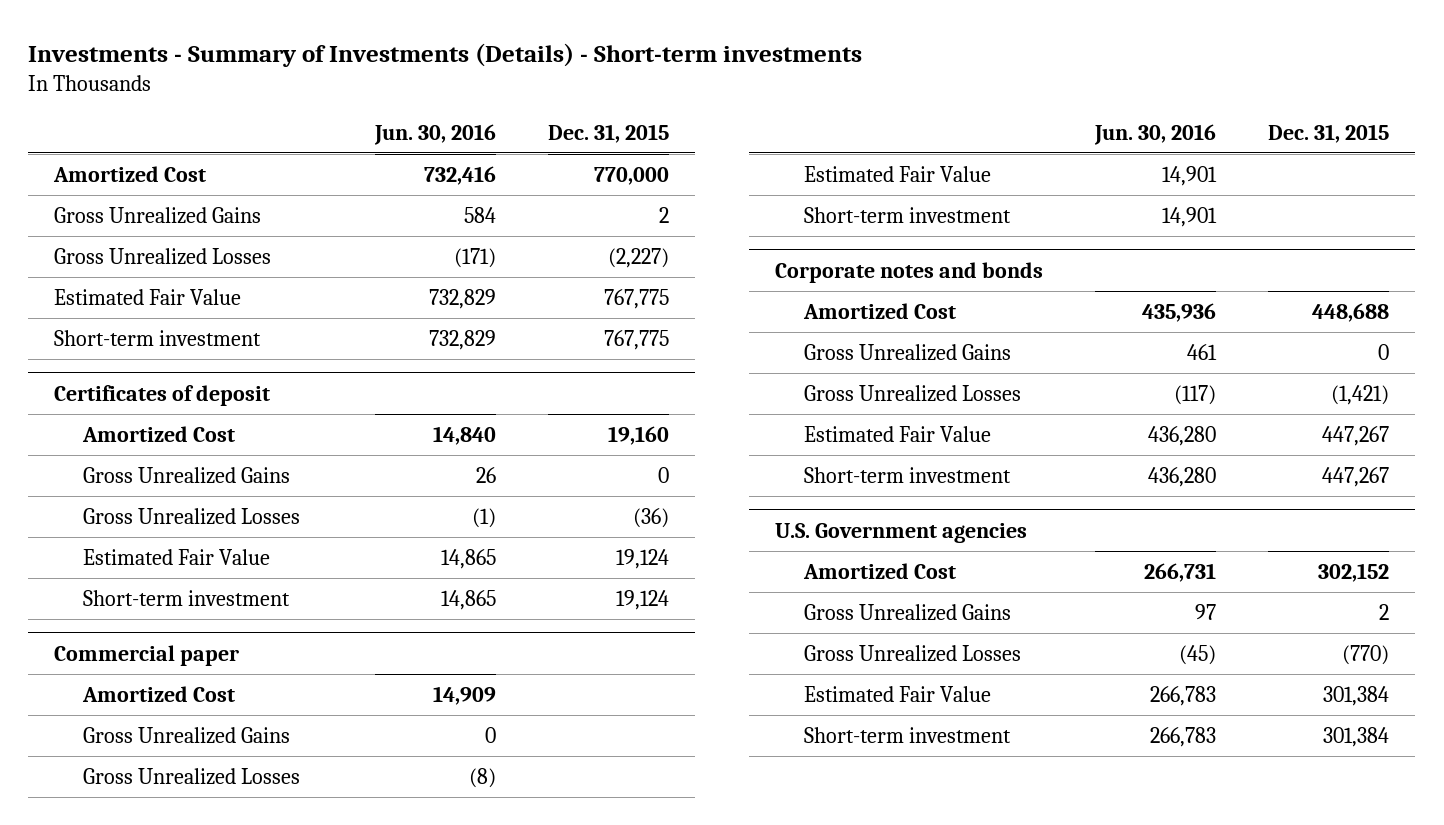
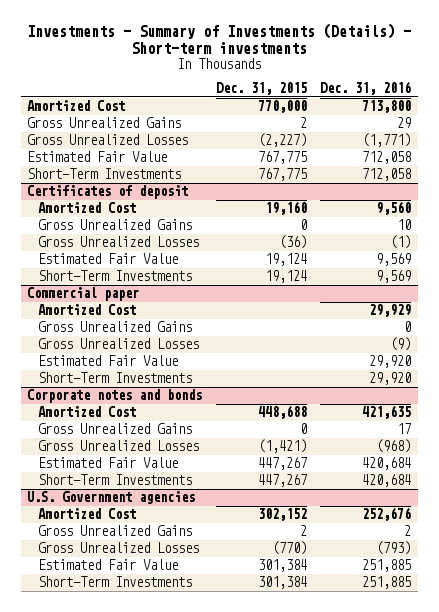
[373,123,496,145] Jun. 30, 2016 -> none
none -> [320,81,412,96] Dec. 31, 2016
[54,329,262,346] Short-term investment -> [27,168,182,180] Short-Term Investments
[83,589,291,606] Short-term investment -> [38,270,193,282] Short-Term Investments
[803,206,1011,223] Short-term investment -> [38,372,193,384] Short-Term Investments
[803,466,1011,483] Short-term investment -> [38,474,193,486] Short-Term Investments
[803,726,1011,743] Short-term investment -> [38,576,193,588] Short-Term Investments

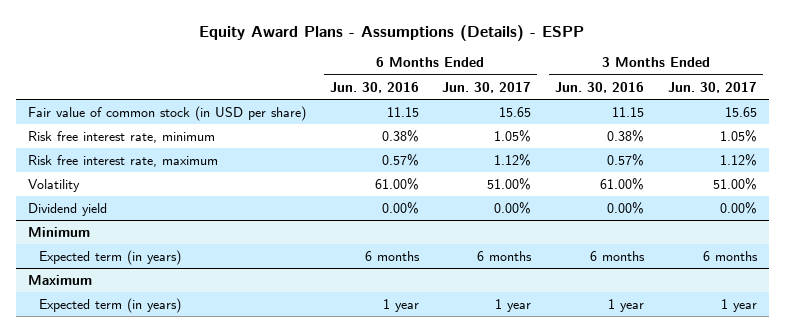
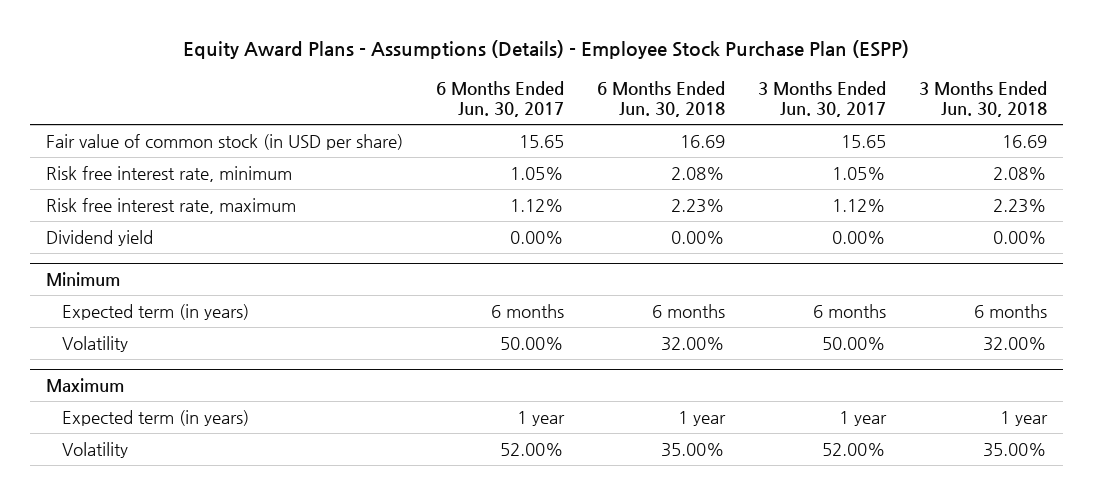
[199,24,585,41] Equity Award Plans - Assumptions (Details) - ESPP -> [183,40,910,60] Equity Award Plans - Assumptions (Details) - Employee Stock Purchase Plan (ESPP)
[329,81,419,93] Jun. 30, 2016 -> none
[554,81,644,93] Jun. 30, 2016 -> none
none -> [596,80,725,117] 6 Months Ended Jun. 30, 2018
none -> [918,80,1047,117] 3 Months Ended Jun. 30, 2018
[27,178,80,192] Volatility -> none
none -> [62,335,129,352] Volatility
none -> [62,441,129,458] Volatility

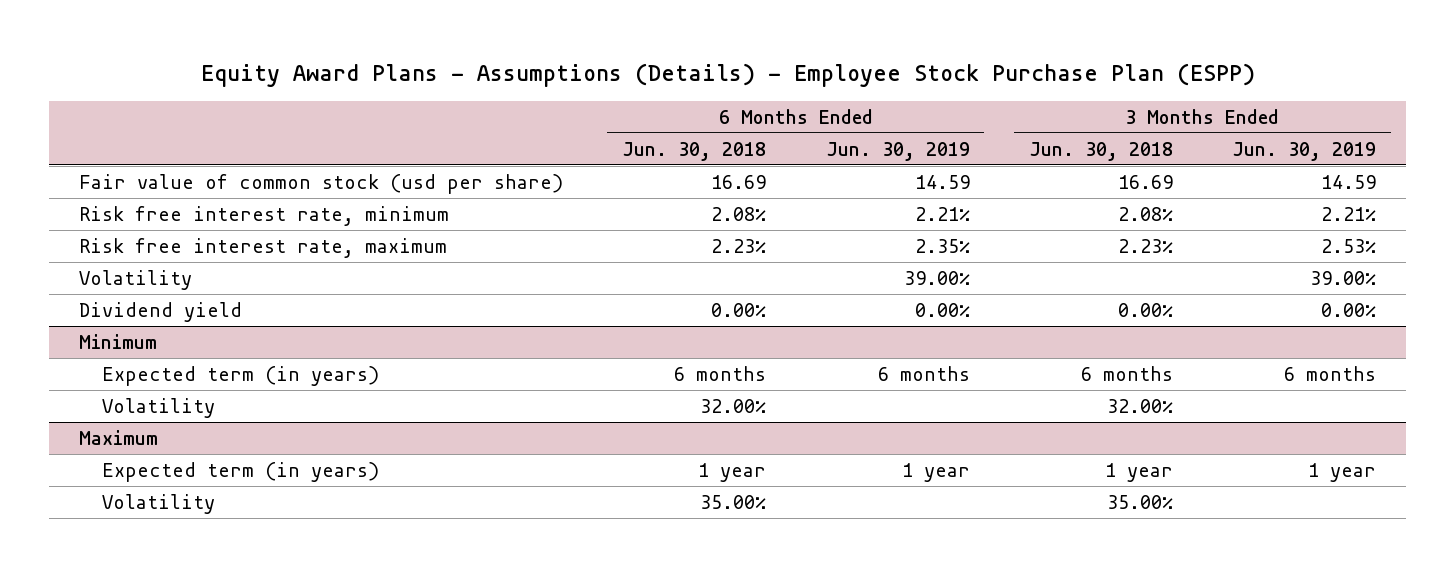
[435,80,564,117] 6 Months Ended Jun. 30, 2017 -> none
[757,80,886,117] 3 Months Ended Jun. 30, 2017 -> none
none -> [825,141,970,161] Jun. 30, 2019
none -> [1231,141,1376,161] Jun. 30, 2019
[46,133,404,150] Fair value of common stock (in USD per share) -> [79,173,564,194] Fair value of common stock (usd per share)
none -> [79,269,193,290] Volatility

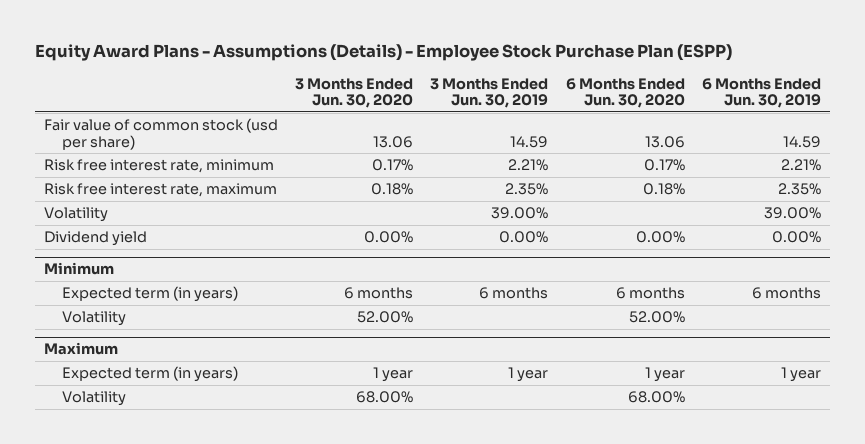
[622,141,767,161] Jun. 30, 2018 -> none
[1028,141,1173,161] Jun. 30, 2018 -> none
none -> [294,77,413,109] 3 Months Ended Jun. 30, 2020
none -> [565,77,685,109] 6 Months Ended Jun. 30, 2020
[1320,238,1376,253] 2.53% -> [505,182,549,195] 2.35%

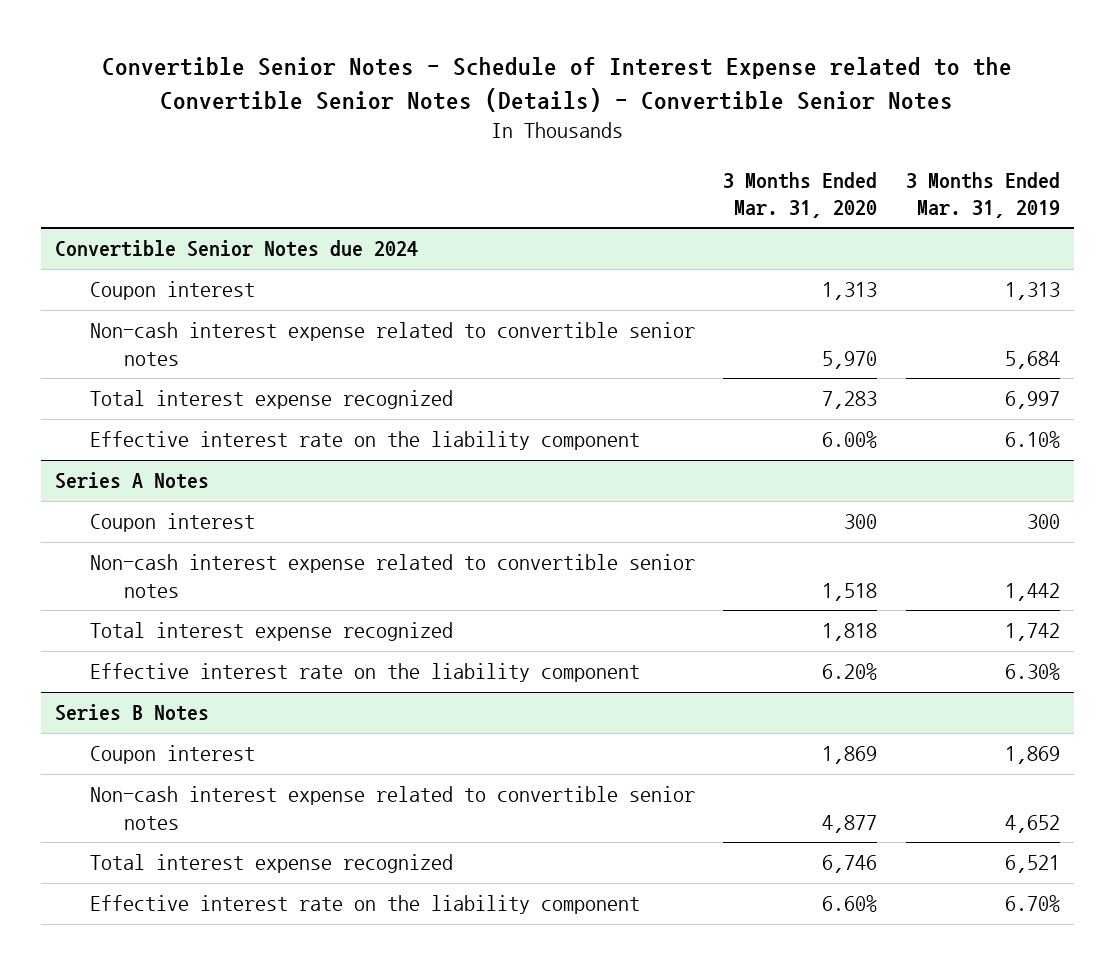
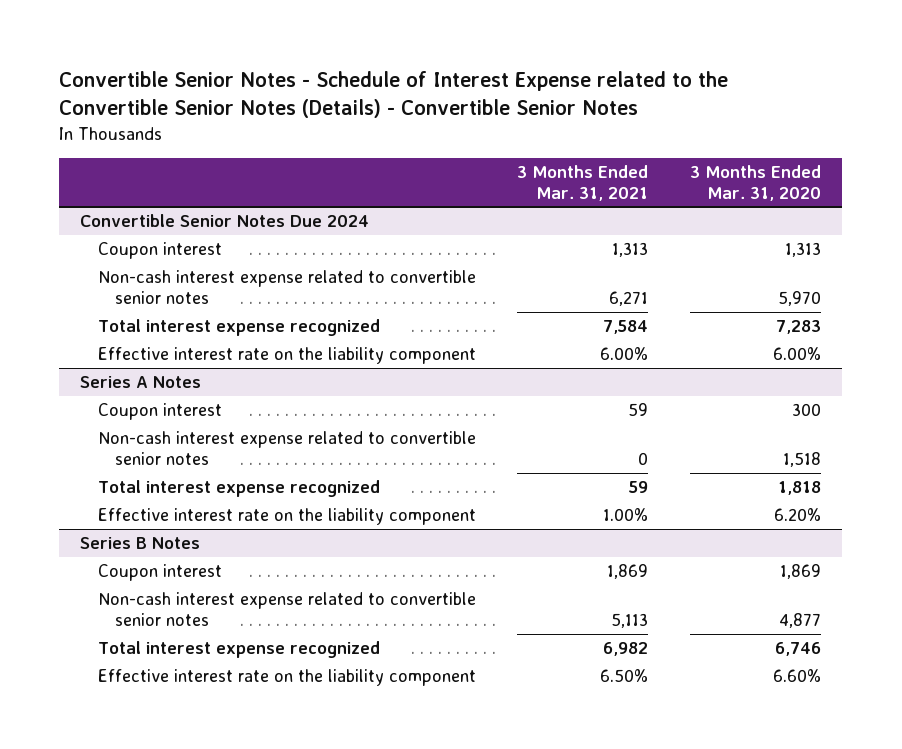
[905,171,1060,218] 3 Months Ended Mar. 31, 2019 -> none
none -> [517,164,649,201] 3 Months Ended Mar. 31, 2021
[54,240,418,258] Convertible Senior Notes due 2024 -> [80,213,370,227] Convertible Senior Notes Due 2024

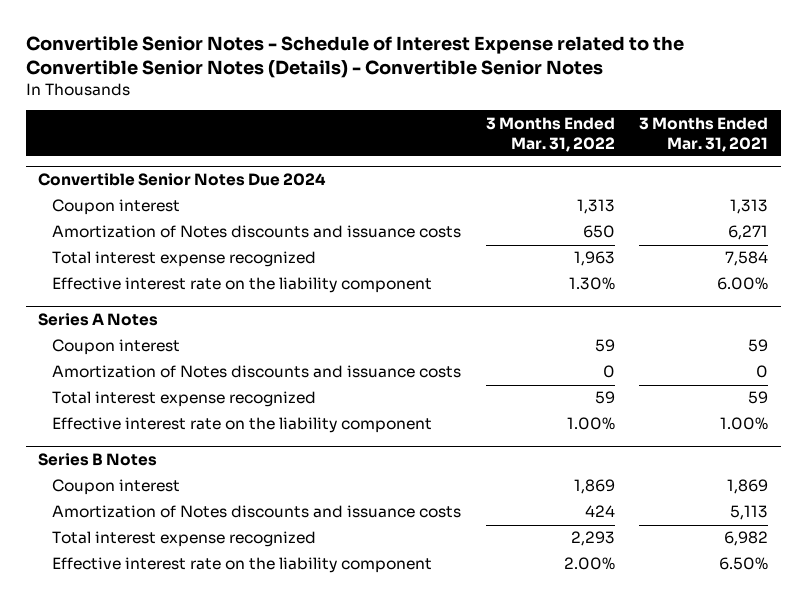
[690,164,822,201] 3 Months Ended Mar. 31, 2020 -> none
none -> [485,116,615,152] 3 Months Ended Mar. 31, 2022
[97,269,476,305] Non-cash interest expense related to convertible senior notes -> [52,225,462,239] Amortization of Notes discounts and issuance costs
[97,430,476,466] Non-cash interest expense related to convertible senior notes -> [52,365,462,379] Amortization of Notes discounts and issuance costs
[97,591,476,627] Non-cash interest expense related to convertible senior notes -> [52,505,462,519] Amortization of Notes discounts and issuance costs

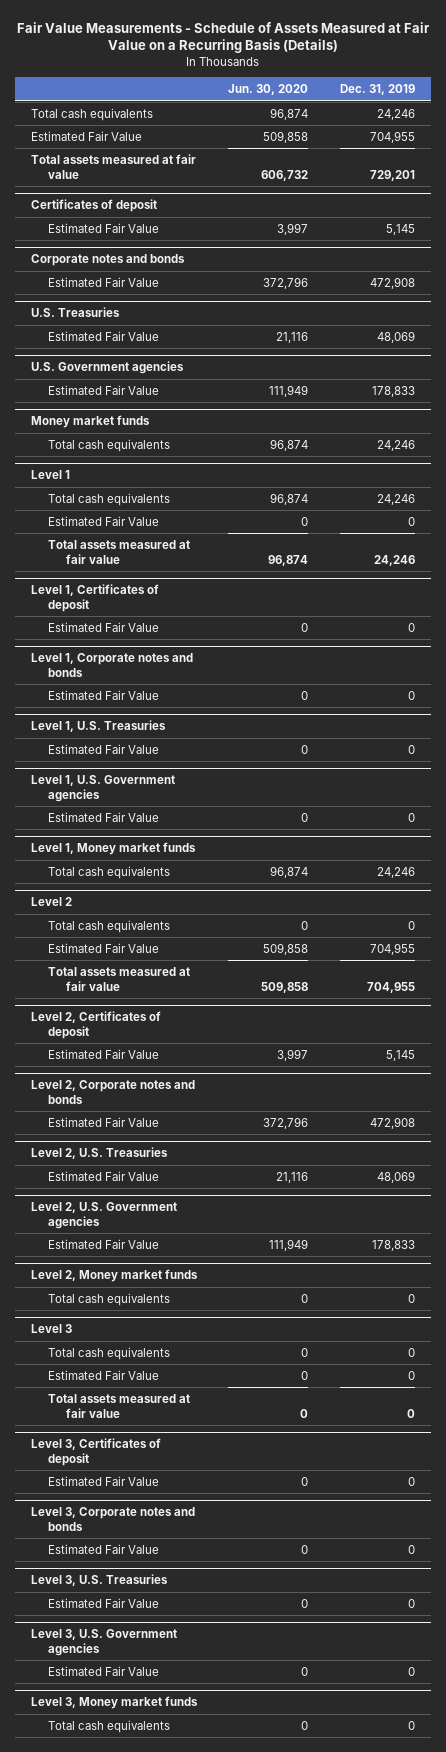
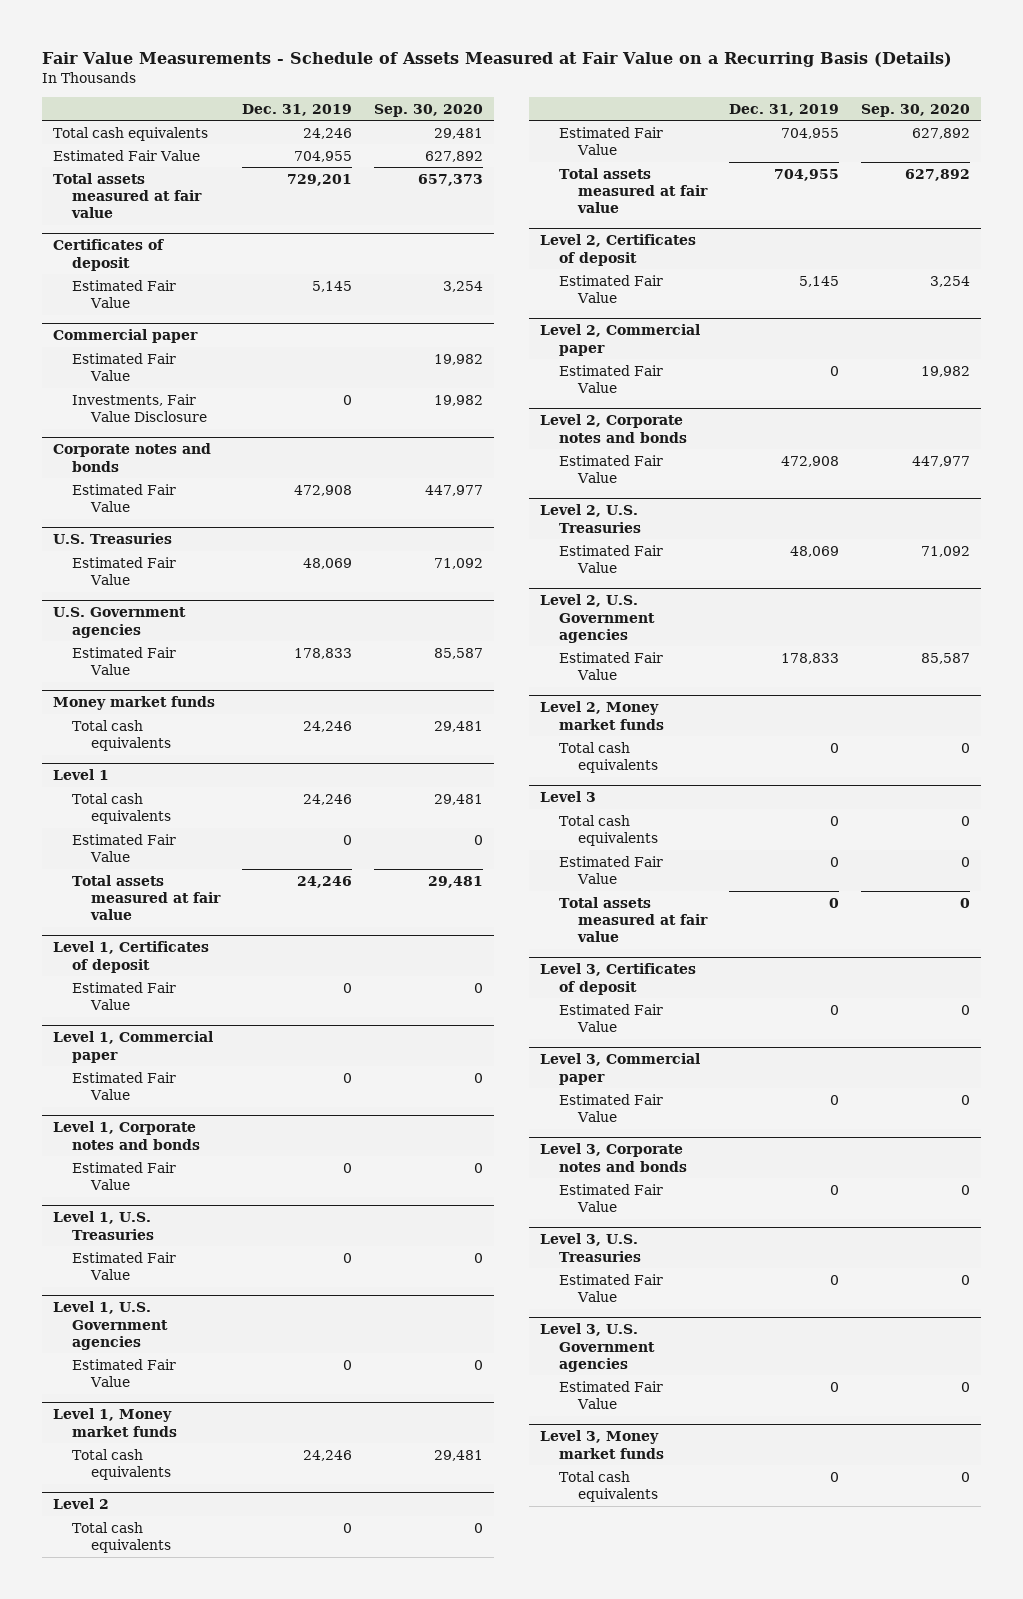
[228,84,309,96] Jun. 30, 2020 -> none
none -> [374,103,484,117] Sep. 30, 2020
none -> [53,329,199,344] Commercial paper
none -> [72,352,177,382] Estimated Fair Value
none -> [72,393,208,423] Investments, Fair Value Disclosure
none -> [53,1031,214,1063] Level 1, Commercial paper
none -> [72,1071,177,1101] Estimated Fair Value
none -> [540,324,701,356] Level 2, Commercial paper
none -> [559,364,664,394] Estimated Fair Value
none -> [540,1053,701,1085] Level 3, Commercial paper
none -> [559,1093,664,1123] Estimated Fair Value

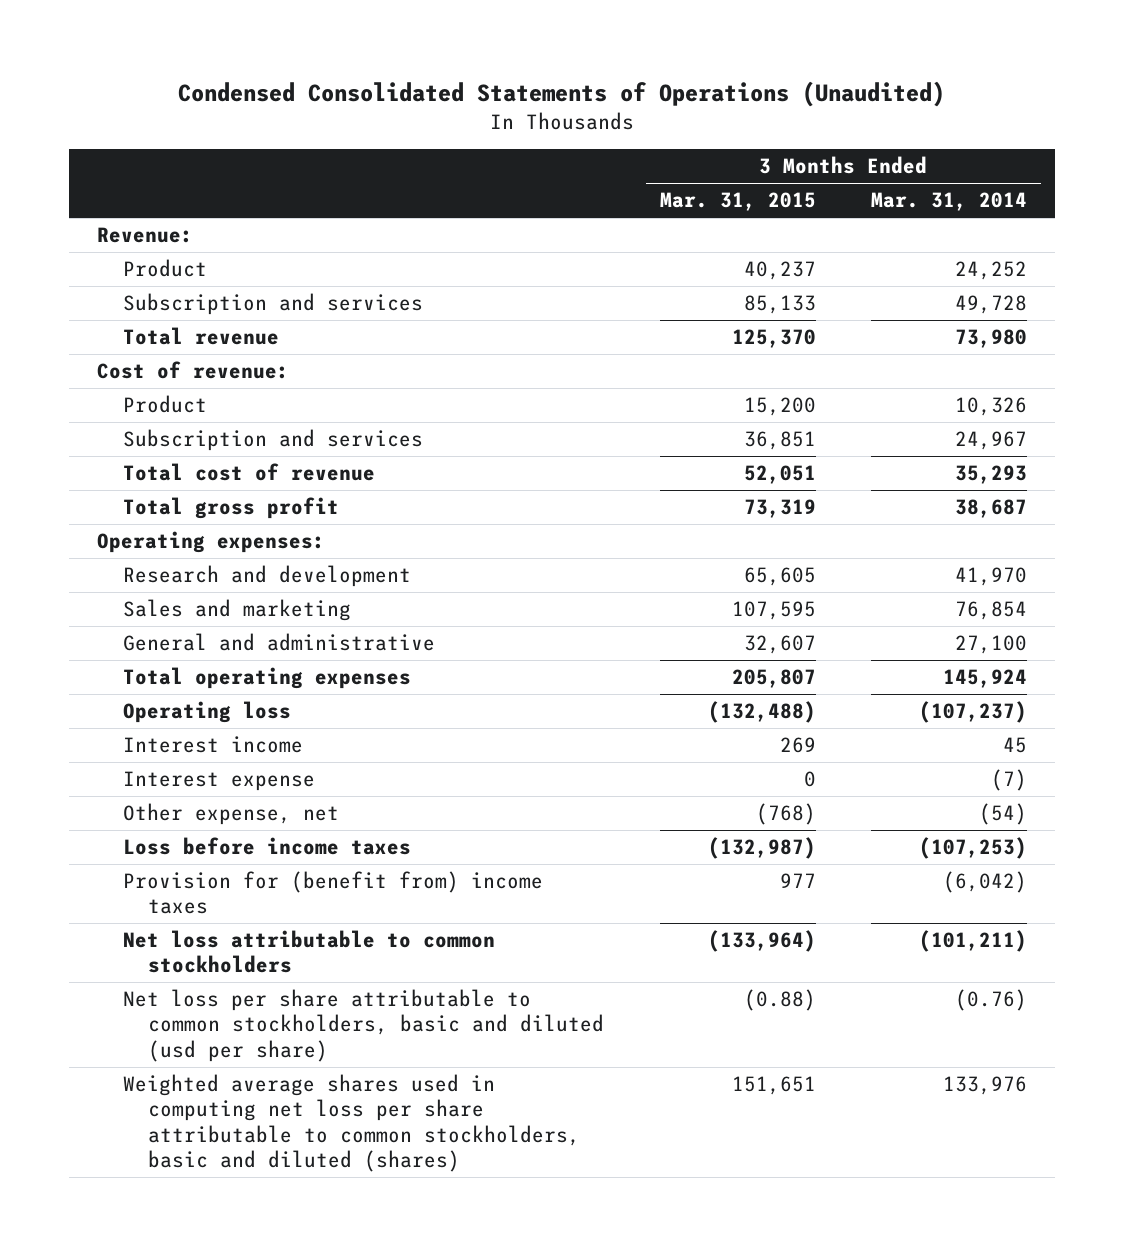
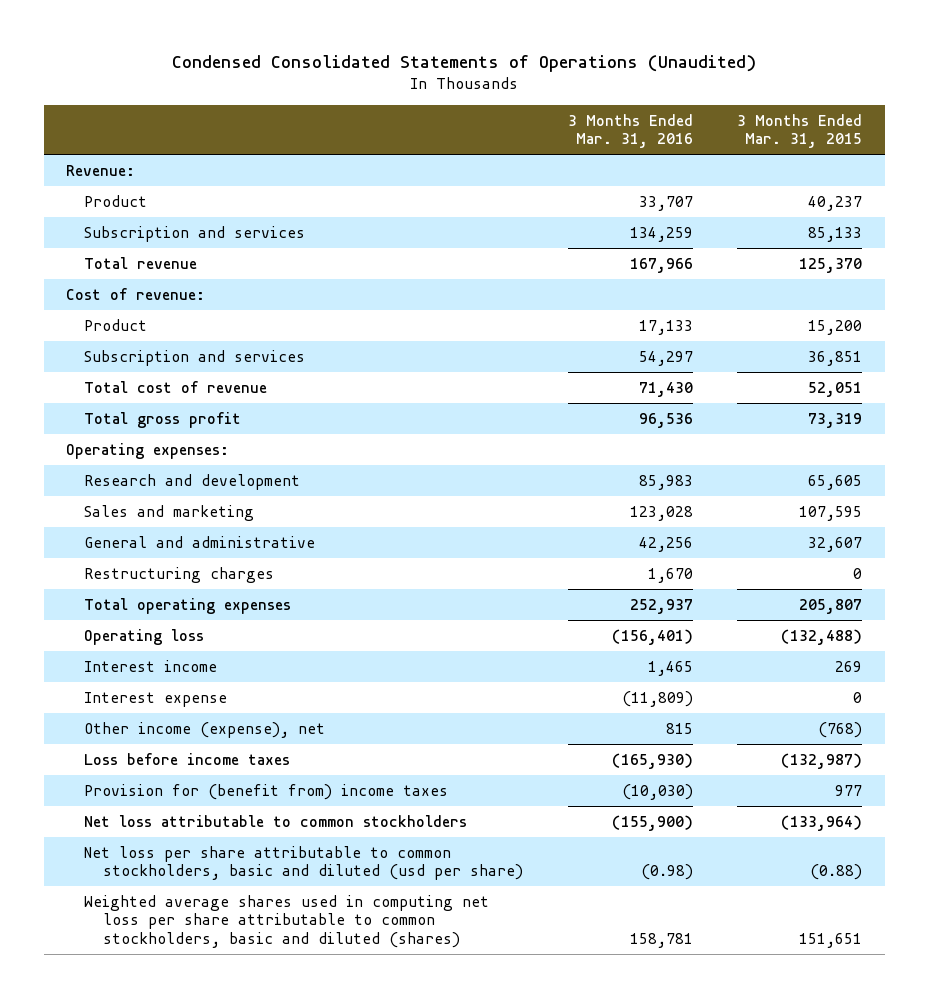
[871,192,1028,212] Mar. 31, 2014 -> none
none -> [567,113,693,149] 3 Months Ended Mar. 31, 2016
none -> [84,566,275,583] Restructuring charges
[122,803,339,826] Other expense, net -> [84,721,326,738] Other income (expense), net

